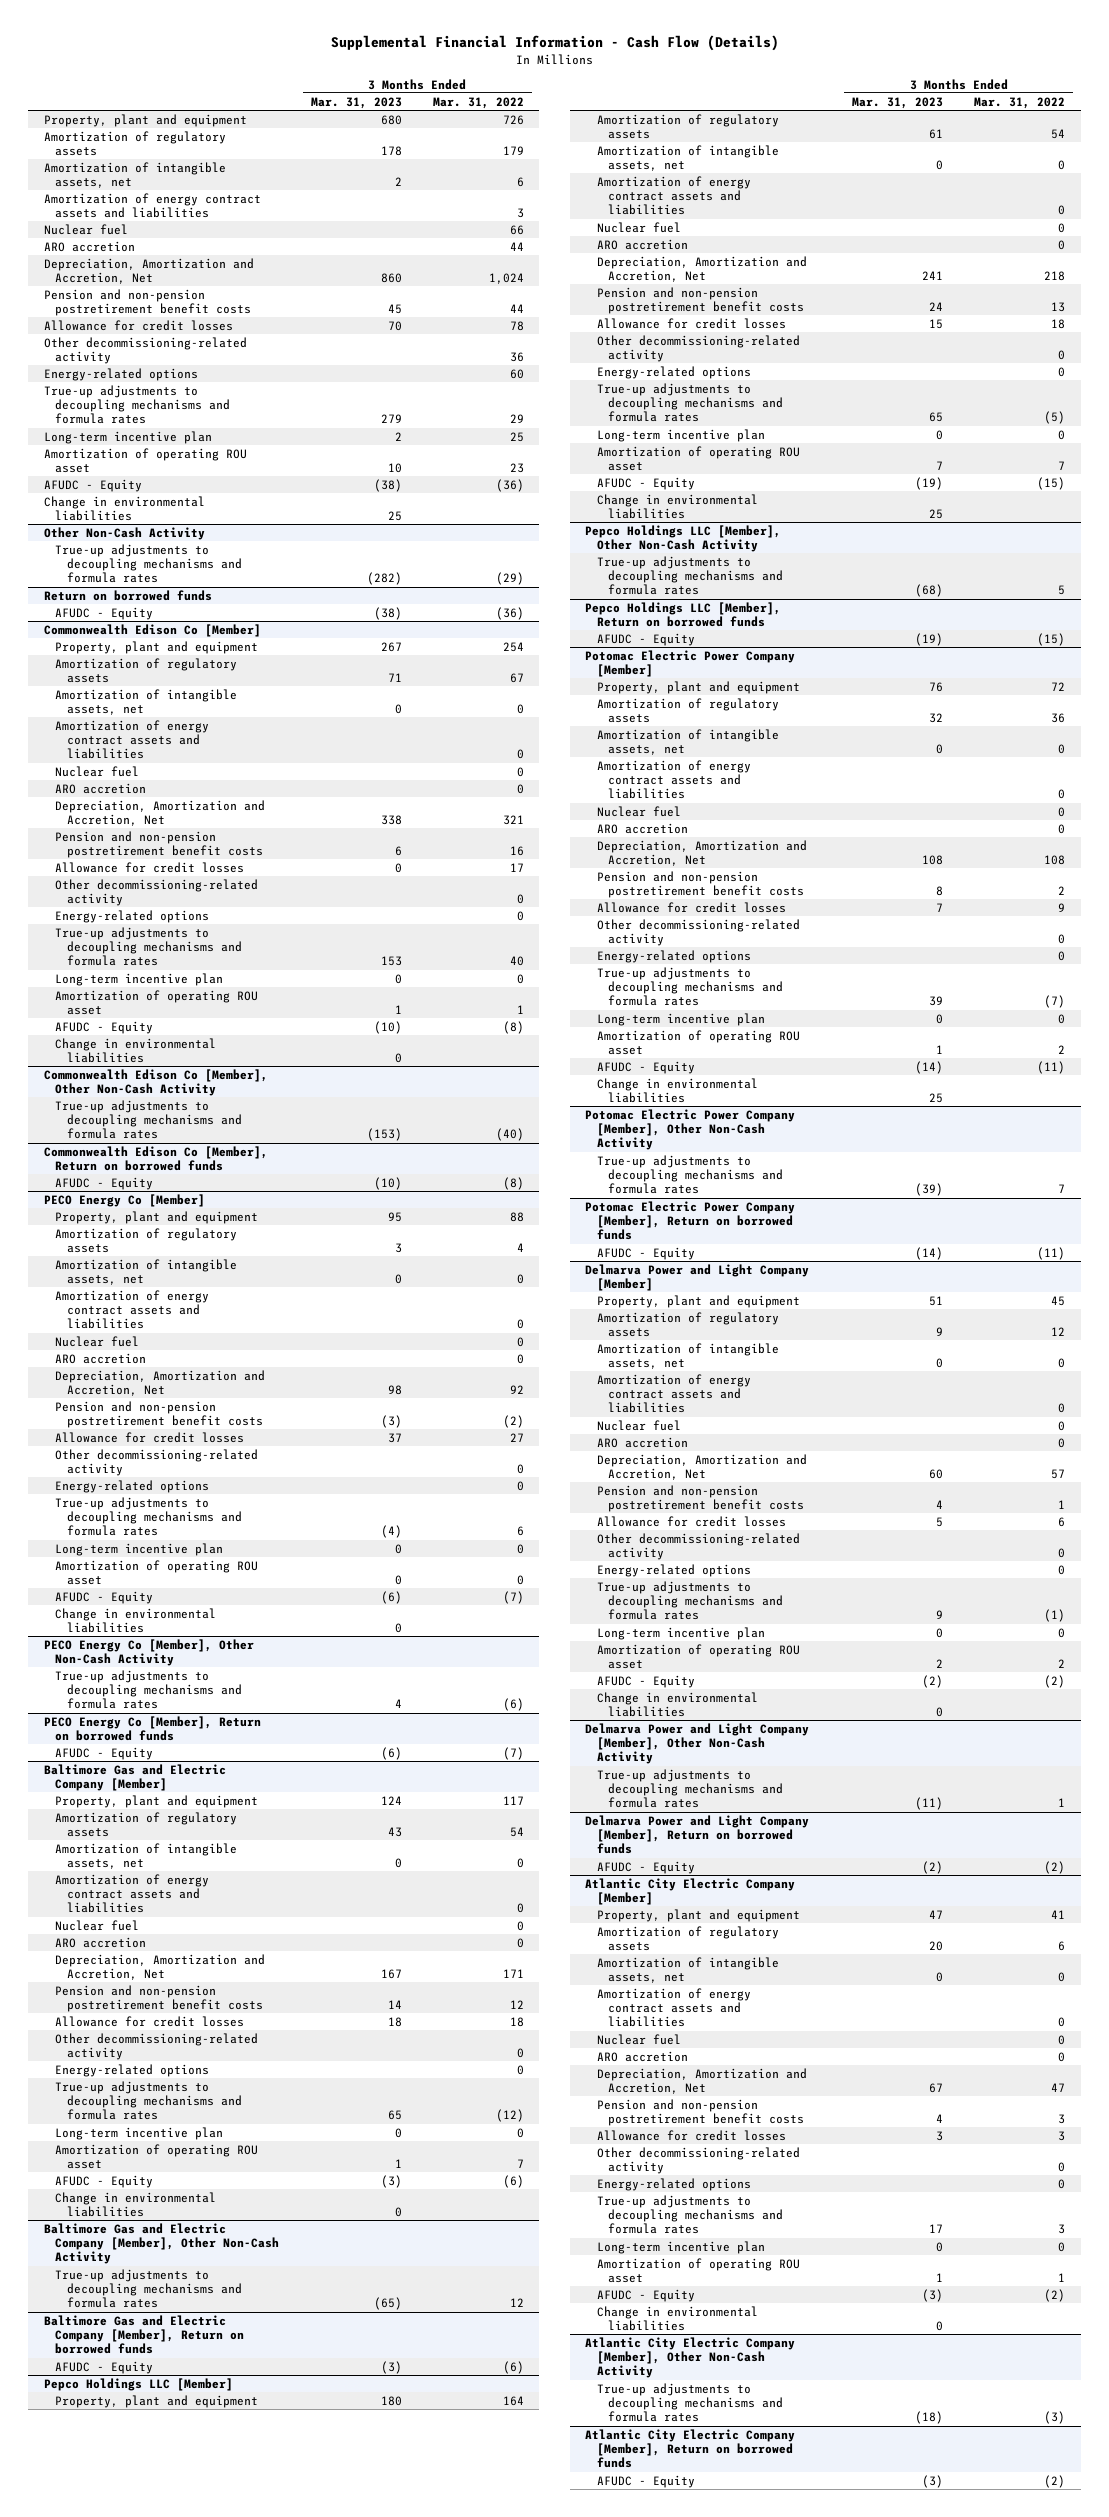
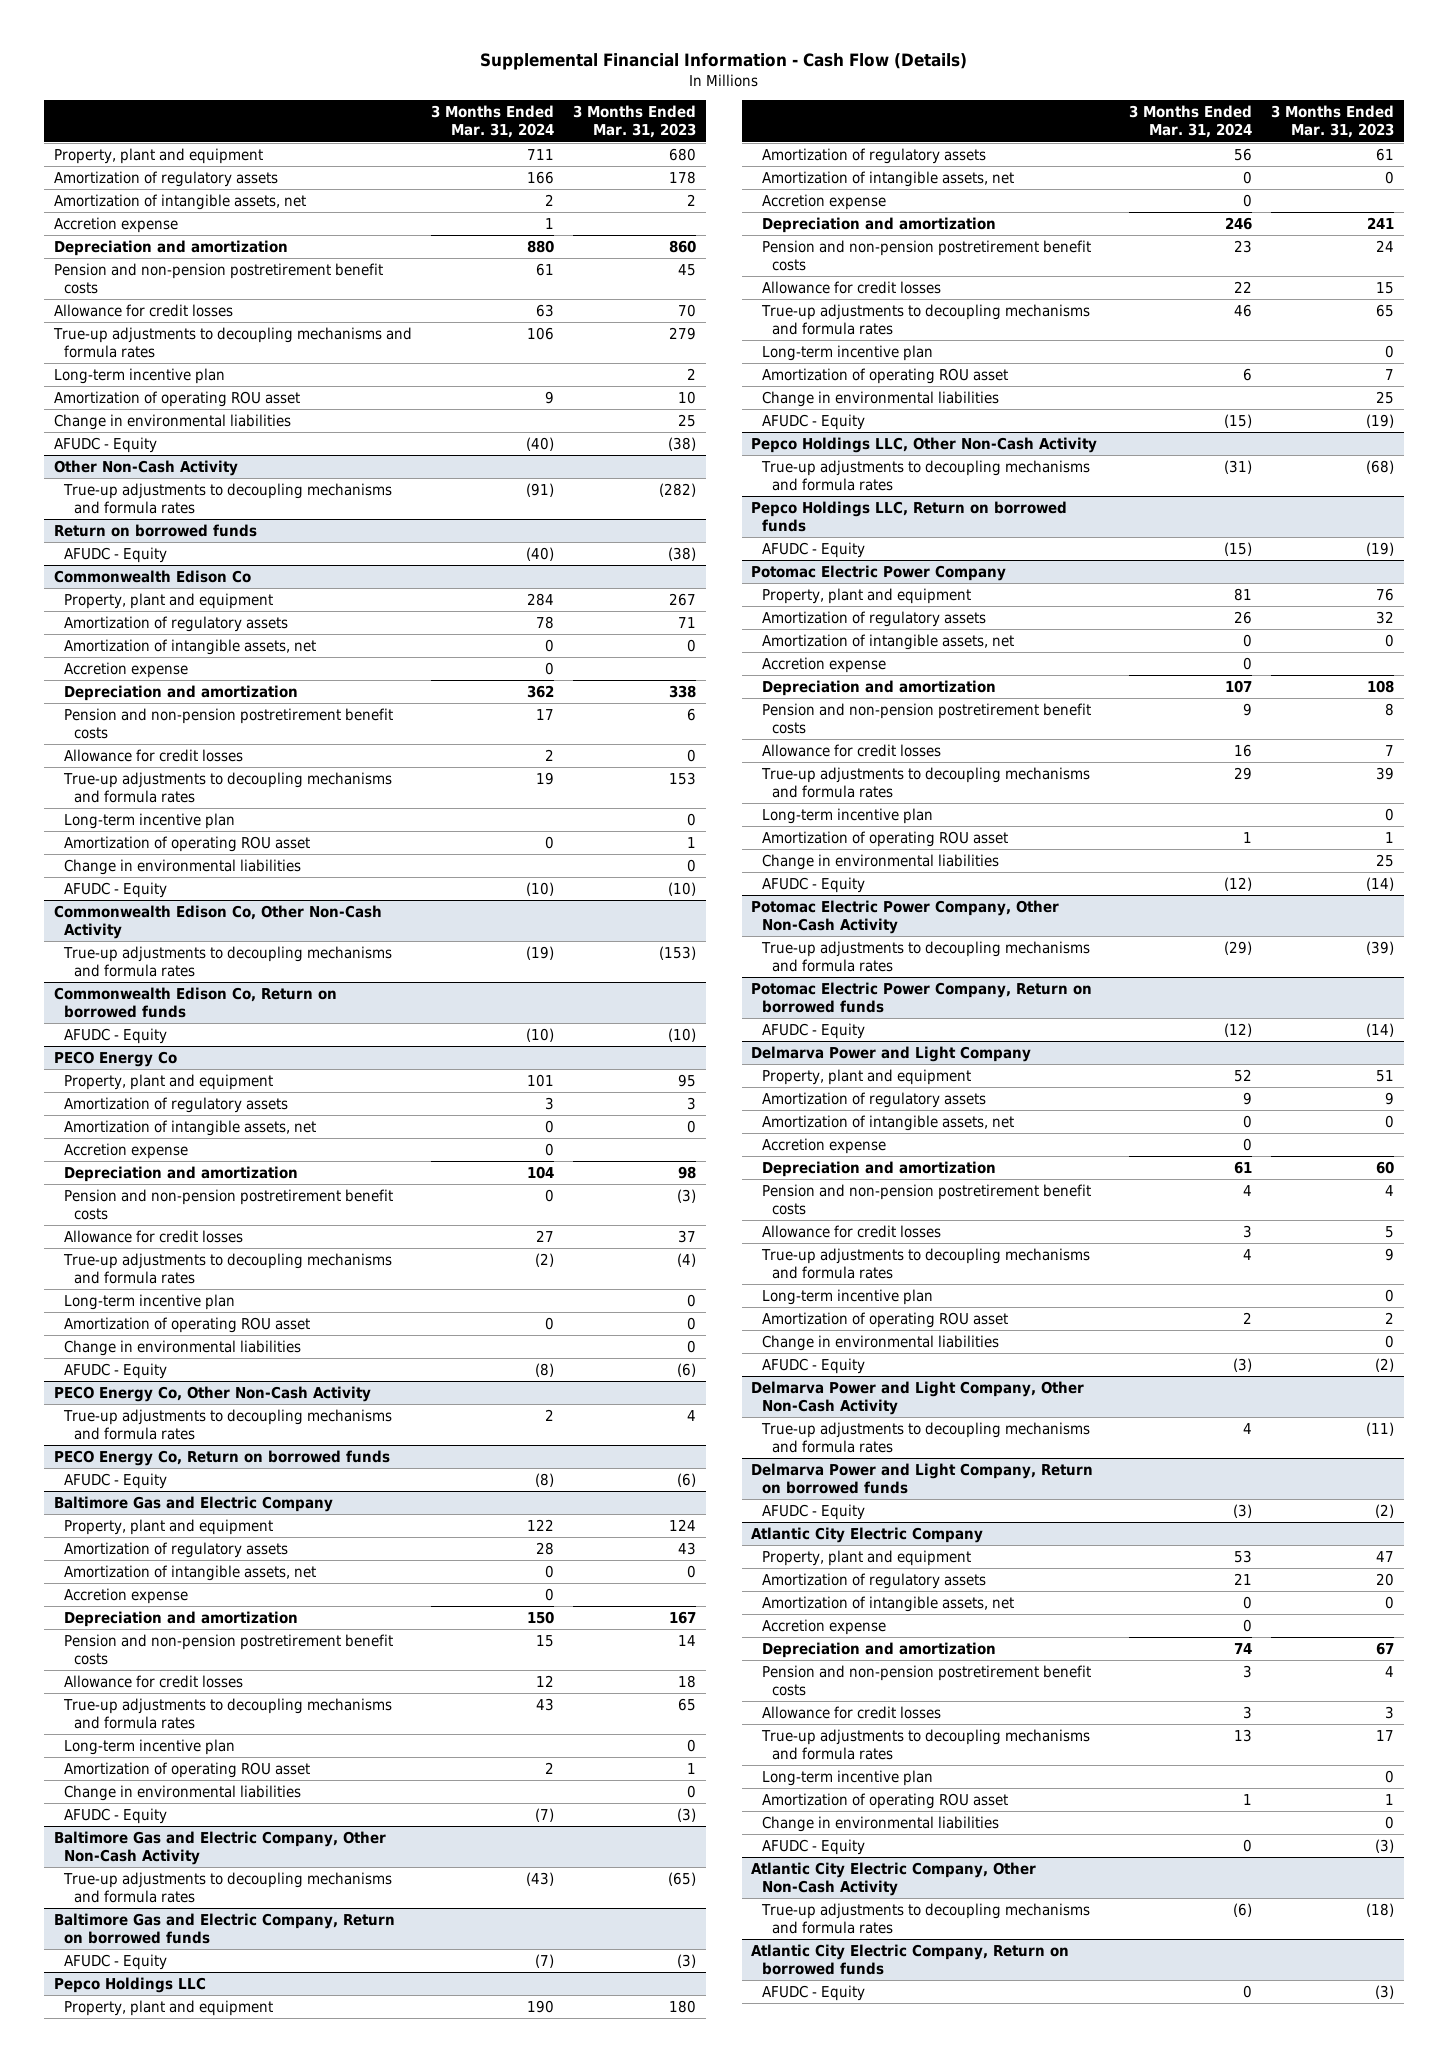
[432,96,524,109] Mar. 31, 2022 -> none
none -> [430,105,554,139] 3 Months Ended Mar. 31, 2024
[43,192,261,219] Amortization of energy contract assets and liabilities -> none
[43,223,128,235] Nuclear fuel -> none
[43,240,135,252] ARO accretion -> [53,216,178,233] Accretion expense
[43,257,254,285] Depreciation, Amortization and Accretion, Net -> [53,239,288,256] Depreciation and amortization
[43,336,247,365] Other decommissioning-related activity -> none
[43,367,198,381] Energy-related options -> none
[43,478,142,492] AFUDC - Equity -> [53,436,157,453] AFUDC - Equity
[43,623,261,637] Commonwealth Edison Co [Member] -> [53,569,251,583] Commonwealth Edison Co
[55,719,210,760] Amortization of energy contract assets and liabilities -> none
[55,765,140,777] Nuclear fuel -> none
[55,782,147,794] ARO accretion -> [63,661,188,678] Accretion expense
[55,799,266,827] Depreciation, Amortization and Accretion, Net -> [63,684,298,701] Depreciation and amortization
[55,878,259,907] Other decommissioning-related activity -> none
[55,909,210,923] Energy-related options -> none
[55,1020,154,1034] AFUDC - Equity -> none
none -> [63,881,167,898] AFUDC - Equity
[43,1068,268,1097] Commonwealth Edison Co [Member], Other Non-Cash Activity -> [53,904,382,940] Commonwealth Edison Co, Other Non-Cash Activity
[43,1145,268,1172] Commonwealth Edison Co [Member], Return on borrowed funds -> [53,986,337,1019] Commonwealth Edison Co, Return on borrowed funds
[43,1193,205,1207] PECO Energy Co [Member] -> [53,1050,177,1067] PECO Energy Co
[55,1289,210,1330] Amortization of energy contract assets and liabilities -> none
[55,1335,140,1347] Nuclear fuel -> none
[55,1352,147,1364] ARO accretion -> [63,1142,188,1159] Accretion expense
[55,1369,266,1397] Depreciation, Amortization and Accretion, Net -> [63,1165,298,1182] Depreciation and amortization
[55,1448,259,1477] Other decommissioning-related activity -> none
[55,1479,210,1493] Energy-related options -> none
[55,1590,154,1604] AFUDC - Equity -> none
none -> [63,1362,167,1379] AFUDC - Equity
[43,1638,254,1667] PECO Energy Co [Member], Other Non-Cash Activity -> [53,1385,371,1402] PECO Energy Co, Other Non-Cash Activity
[43,1715,261,1742] PECO Energy Co [Member], Return on borrowed funds -> [53,1449,390,1466] PECO Energy Co, Return on borrowed funds
[43,1763,226,1792] Baltimore Gas and Electric Company [Member] -> [53,1495,333,1512] Baltimore Gas and Electric Company
[55,1873,210,1914] Amortization of energy contract assets and liabilities -> none
[55,1919,140,1931] Nuclear fuel -> none
[55,1936,147,1948] ARO accretion -> [63,1587,188,1604] Accretion expense
[55,1953,266,1981] Depreciation, Amortization and Accretion, Net -> [63,1610,298,1627] Depreciation and amortization
[55,2032,259,2061] Other decommissioning-related activity -> none
[55,2063,210,2077] Energy-related options -> none
[55,2174,154,2188] AFUDC - Equity -> none
none -> [63,1807,167,1824] AFUDC - Equity
[43,2222,280,2265] Baltimore Gas and Electric Company [Member], Other Non-Cash Activity -> [53,1830,386,1866] Baltimore Gas and Electric Company, Other Non-Cash Activity
[43,2314,245,2355] Baltimore Gas and Electric Company [Member], Return on borrowed funds -> [53,1912,395,1945] Baltimore Gas and Electric Company, Return on borrowed funds
[43,2377,233,2391] Pepco Holdings LLC [Member] -> [53,1976,206,1993] Pepco Holdings LLC
[596,175,751,216] Amortization of energy contract assets and liabilities -> none
[596,221,681,233] Nuclear fuel -> none
[596,238,688,250] ARO accretion -> [761,193,886,210] Accretion expense
[596,255,807,283] Depreciation, Amortization and Accretion, Net -> [761,216,996,233] Depreciation and amortization
[596,334,800,363] Other decommissioning-related activity -> none
[596,365,751,379] Energy-related options -> none
[596,476,695,490] AFUDC - Equity -> none
none -> [761,413,865,430] AFUDC - Equity
[585,524,782,553] Pepco Holdings LLC [Member], Other Non-Cash Activity -> [751,436,1098,453] Pepco Holdings LLC, Other Non-Cash Activity
[585,601,782,628] Pepco Holdings LLC [Member], Return on borrowed funds -> [751,500,1068,533] Pepco Holdings LLC, Return on borrowed funds
[585,649,796,678] Potomac Electric Power Company [Member] -> [751,564,1007,581] Potomac Electric Power Company
[596,759,751,800] Amortization of energy contract assets and liabilities -> none
[596,805,681,817] Nuclear fuel -> none
[596,822,688,834] ARO accretion -> [761,656,886,673] Accretion expense
[596,839,807,867] Depreciation, Amortization and Accretion, Net -> [761,679,996,696] Depreciation and amortization
[596,918,800,947] Other decommissioning-related activity -> none
[596,949,751,963] Energy-related options -> none
[596,1060,695,1074] AFUDC - Equity -> none
none -> [761,876,865,893] AFUDC - Equity
[585,1108,796,1151] Potomac Electric Power Company [Member], Other Non-Cash Activity -> [751,899,1060,935] Potomac Electric Power Company, Other Non-Cash Activity
[585,1200,796,1241] Potomac Electric Power Company [Member], Return on borrowed funds -> [751,981,1093,1014] Potomac Electric Power Company, Return on borrowed funds
[585,1263,810,1292] Delmarva Power and Light Company [Member] -> [751,1045,1032,1062] Delmarva Power and Light Company
[596,1373,751,1414] Amortization of energy contract assets and liabilities -> none
[596,1419,681,1431] Nuclear fuel -> none
[596,1436,688,1448] ARO accretion -> [761,1137,886,1154] Accretion expense
[596,1453,807,1481] Depreciation, Amortization and Accretion, Net -> [761,1160,996,1177] Depreciation and amortization
[596,1532,800,1561] Other decommissioning-related activity -> none
[596,1563,751,1577] Energy-related options -> none
[596,1674,695,1688] AFUDC - Equity -> none
none -> [761,1357,865,1374] AFUDC - Equity
[585,1722,810,1765] Delmarva Power and Light Company [Member], Other Non-Cash Activity -> [751,1380,1085,1416] Delmarva Power and Light Company, Other Non-Cash Activity
[585,1814,810,1855] Delmarva Power and Light Company [Member], Return on borrowed funds -> [751,1462,1094,1495] Delmarva Power and Light Company, Return on borrowed funds
[585,1877,796,1906] Atlantic City Electric Company [Member] -> [751,1526,984,1543] Atlantic City Electric Company
[596,1987,751,2028] Amortization of energy contract assets and liabilities -> none
[596,2033,681,2045] Nuclear fuel -> none
[596,2050,688,2062] ARO accretion -> [761,1618,886,1635] Accretion expense
[596,2067,807,2095] Depreciation, Amortization and Accretion, Net -> [761,1641,996,1658] Depreciation and amortization
[596,2146,800,2175] Other decommissioning-related activity -> none
[596,2177,751,2191] Energy-related options -> none
[596,2288,695,2302] AFUDC - Equity -> none
none -> [761,1838,865,1855] AFUDC - Equity
[585,2336,796,2379] Atlantic City Electric Company [Member], Other Non-Cash Activity -> [751,1861,1037,1897] Atlantic City Electric Company, Other Non-Cash Activity
[585,2428,796,2469] Atlantic City Electric Company [Member], Return on borrowed funds -> [751,1943,1070,1976] Atlantic City Electric Company, Return on borrowed funds

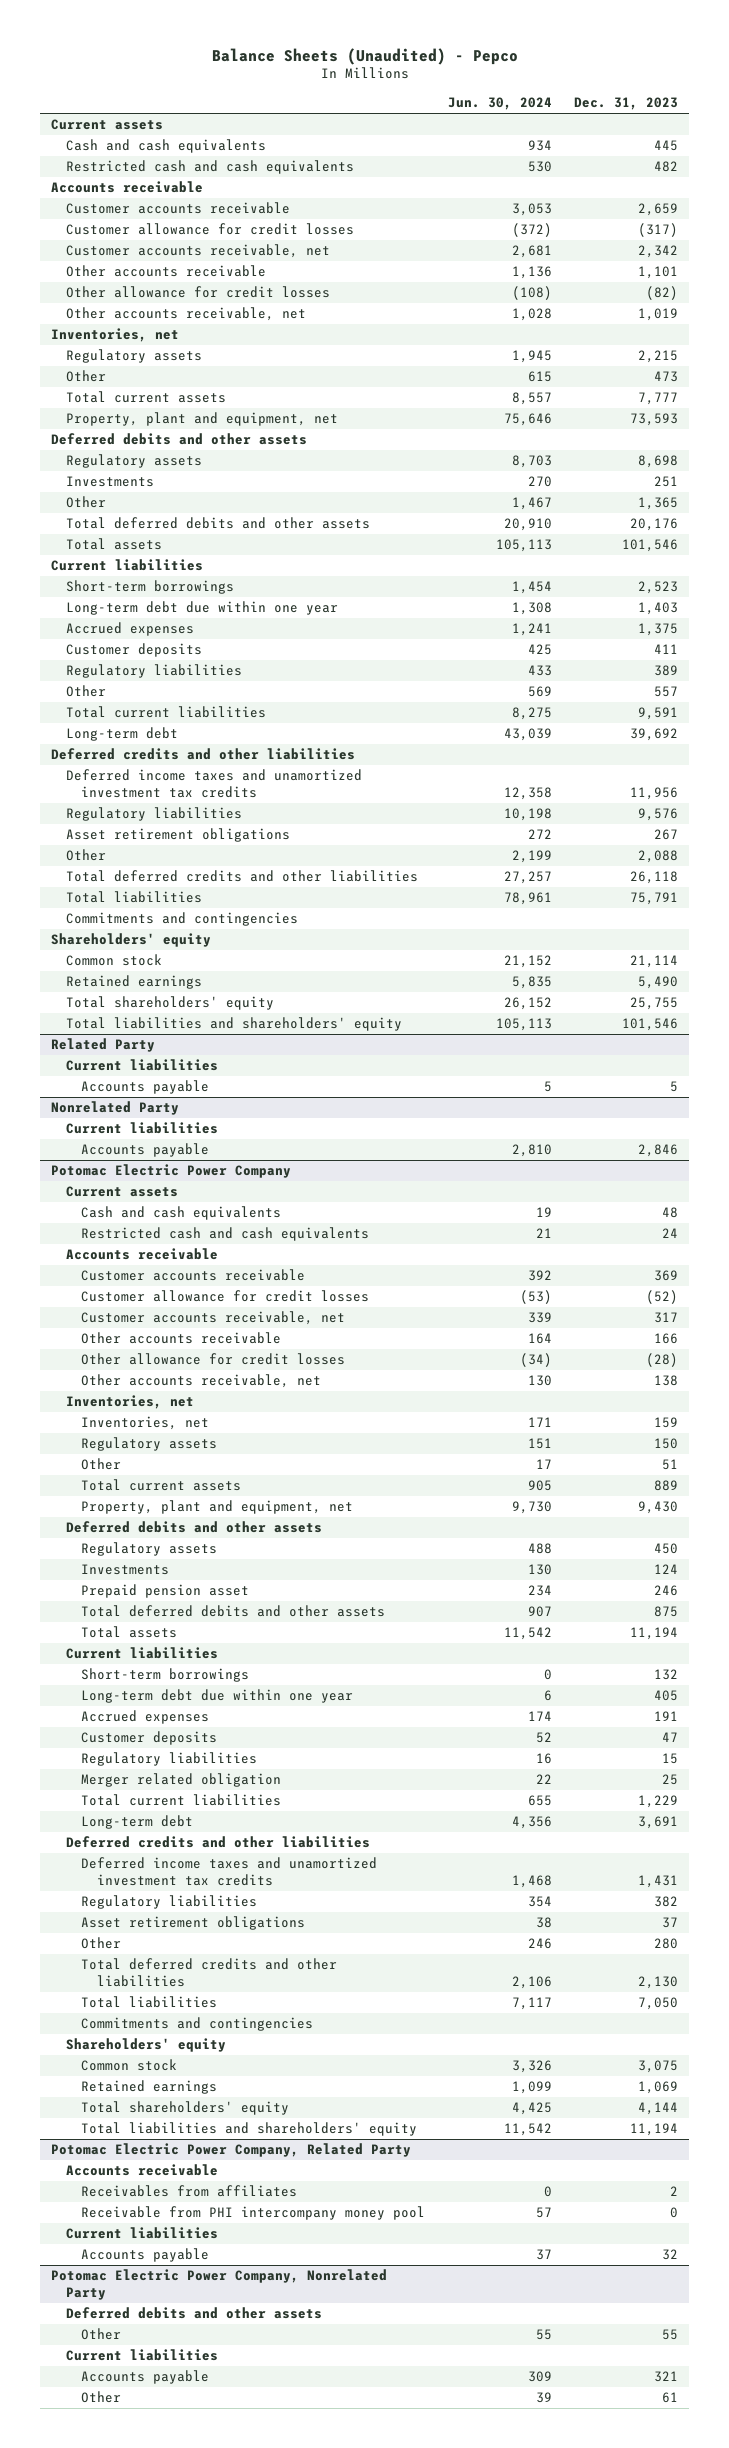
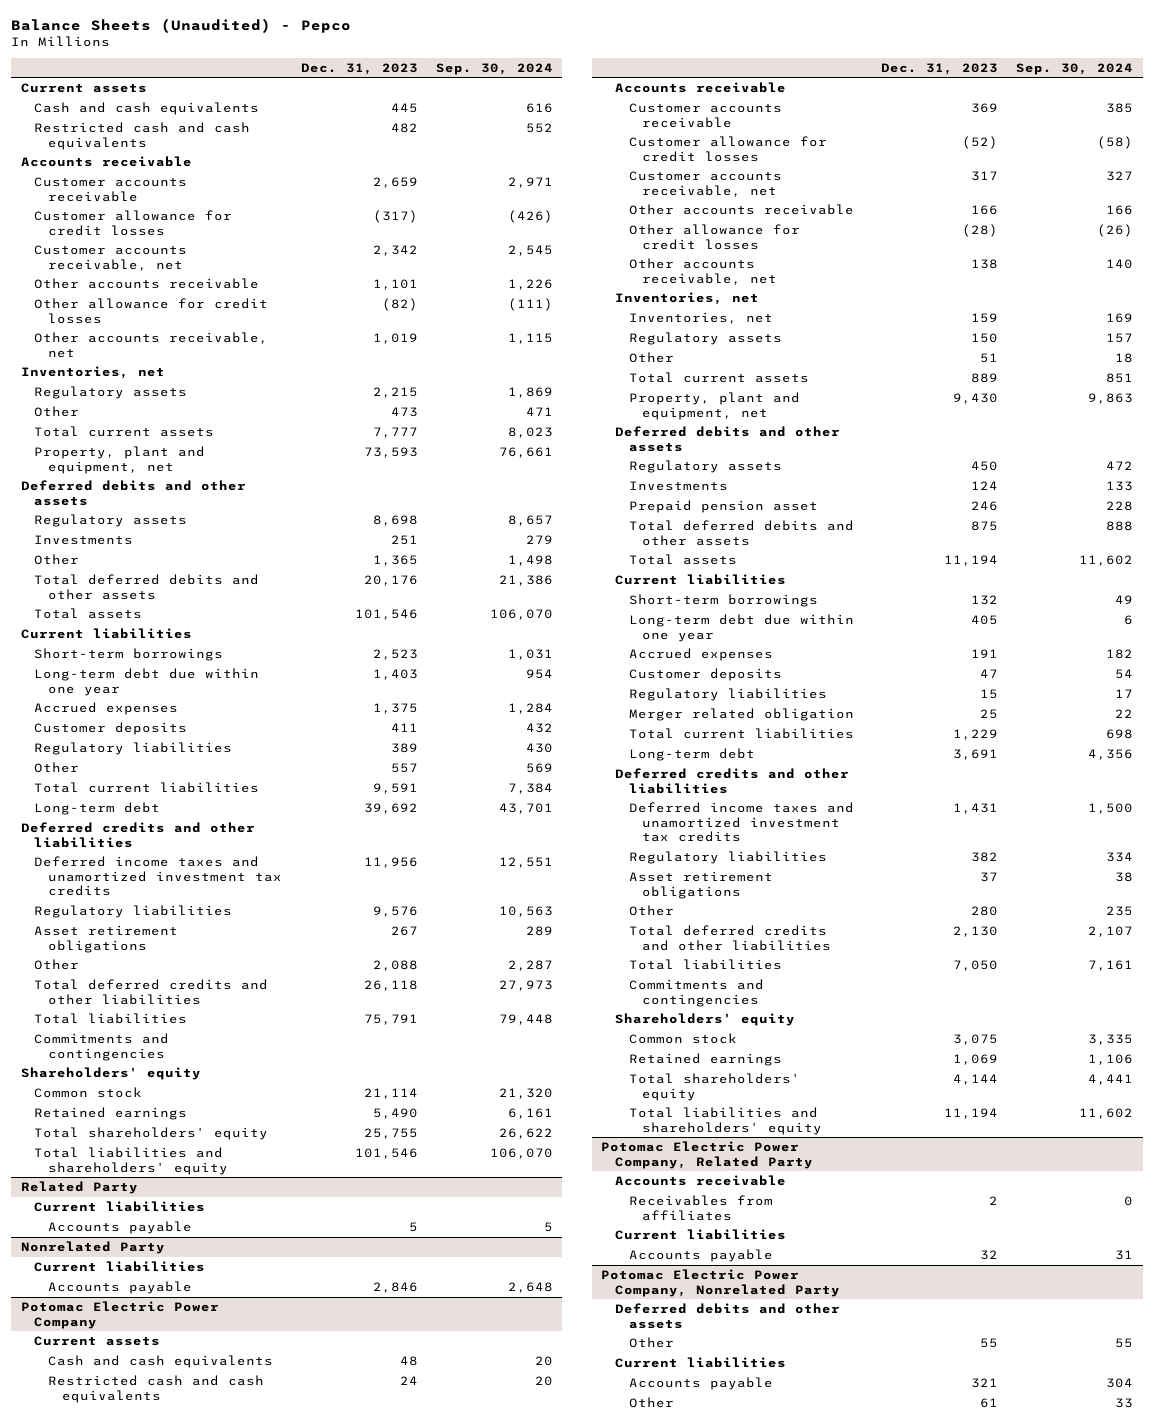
[447,97,552,111] Jun. 30, 2024 -> none
none -> [436,62,554,75] Sep. 30, 2024
[81,2206,426,2221] Receivable from PHI intercompany money pool -> none

